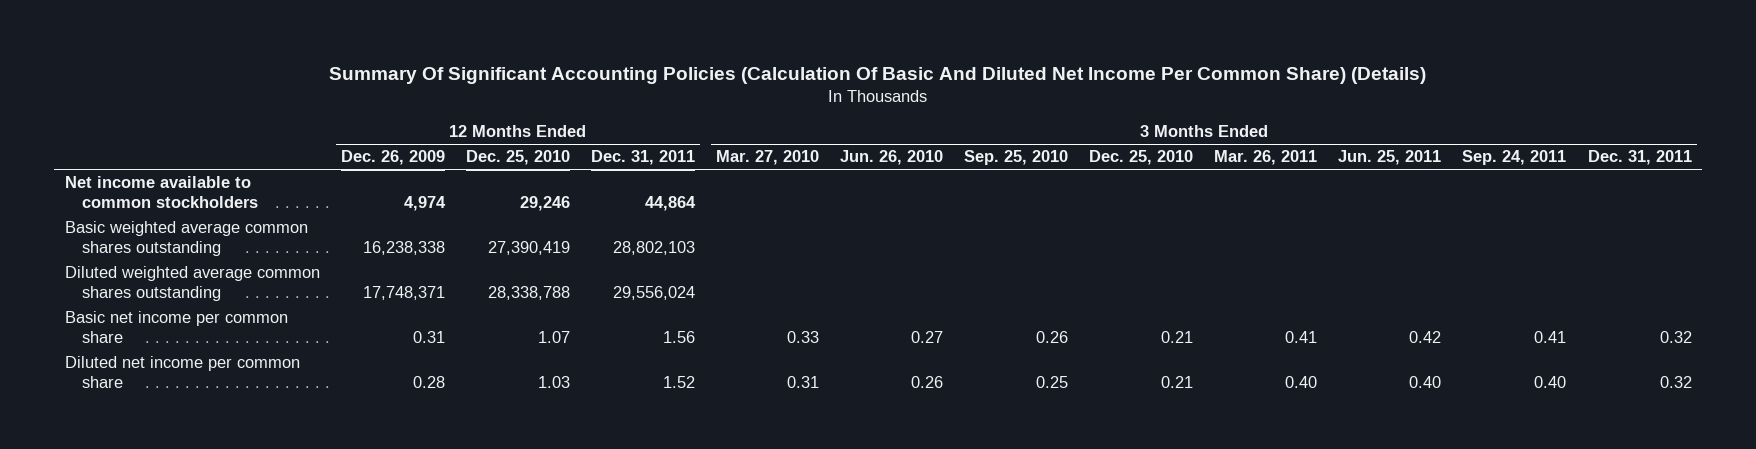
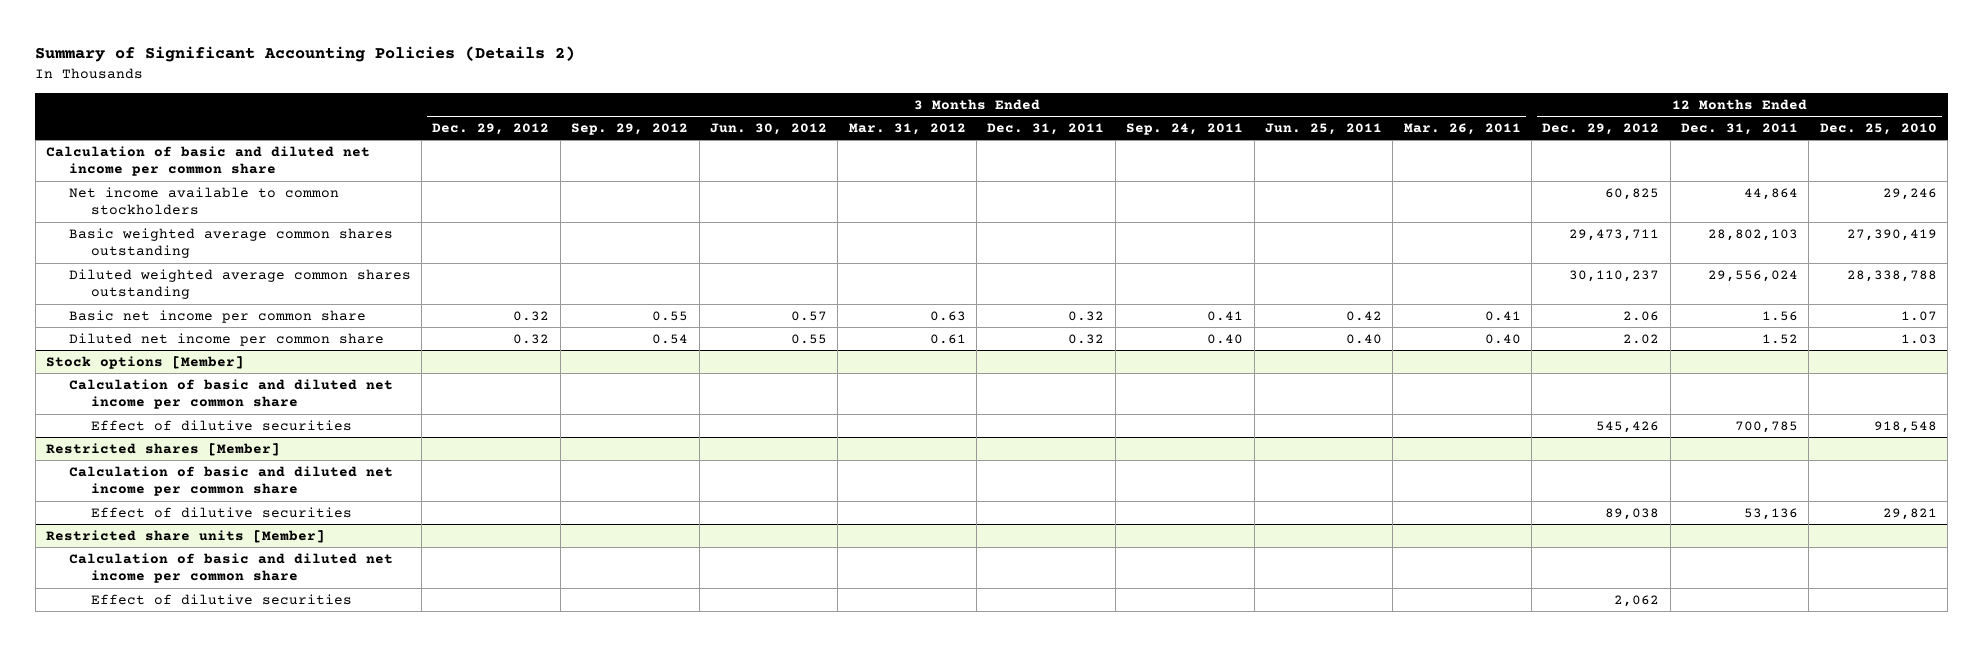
[329,66,1427,84] Summary Of Significant Accounting Policies (Calculation Of Basic And Diluted Net Income Per Common Share) (Details) -> [35,46,576,63] Summary of Significant Accounting Policies (Details 2)
[340,150,445,166] Dec. 26, 2009 -> none
[716,150,820,166] Mar. 27, 2010 -> none
[840,150,944,166] Jun. 26, 2010 -> none
[964,150,1069,166] Sep. 25, 2010 -> none
[1089,150,1194,166] Dec. 25, 2010 -> none
none -> [432,122,550,135] Dec. 29, 2012
none -> [571,122,689,135] Sep. 29, 2012
none -> [709,122,827,135] Jun. 30, 2012
none -> [848,122,966,135] Mar. 31, 2012
none -> [1542,122,1660,135] Dec. 29, 2012
none -> [46,145,371,177] Calculation of basic and diluted net income per common share
none -> [46,355,245,369] Stock options [Member]
none -> [68,378,393,410] Calculation of basic and diluted net income per common share
none -> [91,419,353,431] Effect of dilutive securities
none -> [46,442,281,456] Restricted shares [Member]
none -> [68,465,393,497] Calculation of basic and diluted net income per common share
none -> [91,506,353,518] Effect of dilutive securities
none -> [46,529,326,543] Restricted share units [Member]
none -> [68,552,393,584] Calculation of basic and diluted net income per common share
none -> [91,593,353,605] Effect of dilutive securities

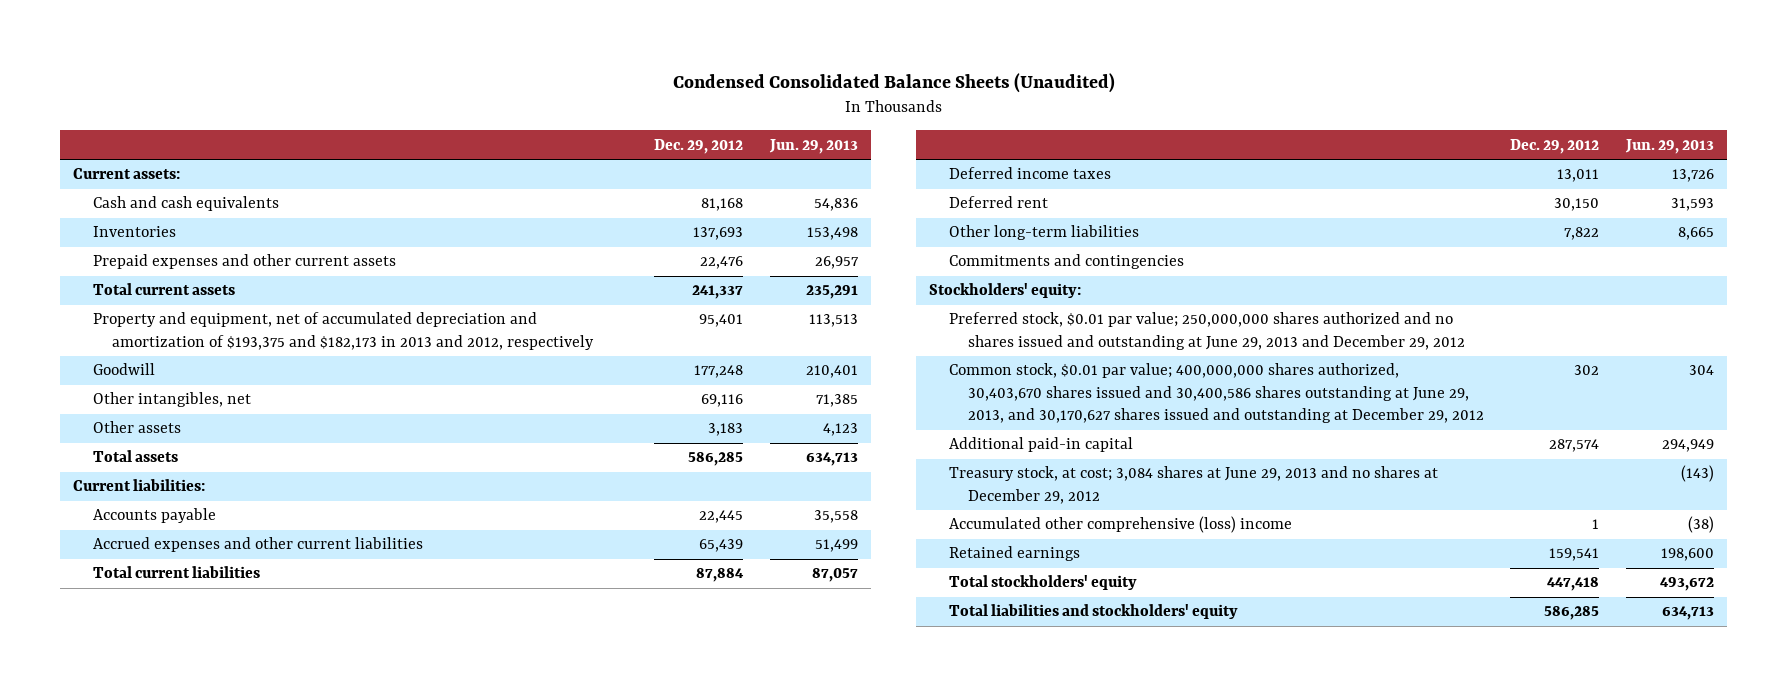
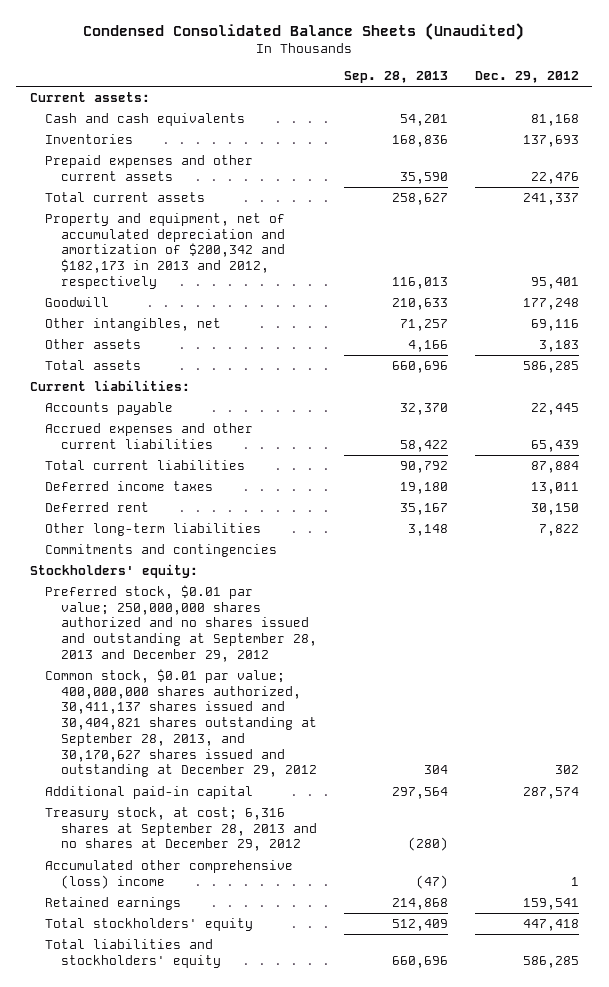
[768,138,858,154] Jun. 29, 2013 -> none
none -> [343,71,448,84] Sep. 28, 2013
[92,312,594,350] Property and equipment, net of accumulated depreciation and amortization of $193,375 and $182,173 in 2013 and 2012, respectively -> [45,212,286,289] Property and equipment, net of accumulated depreciation and amortization of $200,342 and $182,173 in 2013 and 2012, respectively
[948,312,1465,350] Preferred stock, $0.01 par value; 250,000,000 shares authorized and no shares issued and outstanding at June 29, 2013 and December 29, 2012 -> [45,584,317,662] Preferred stock, $0.01 par value; 250,000,000 shares authorized and no shares issued and outstanding at September 28, 2013 and December 29, 2012
[948,363,1484,424] Common stock, $0.01 par value; 400,000,000 shares authorized, 30,403,670 shares issued and 30,400,586 shares outstanding at June 29, 2013, and 30,170,627 shares issued and outstanding at December 29, 2012 -> [45,668,317,778] Common stock, $0.01 par value; 400,000,000 shares authorized, 30,411,137 shares issued and 30,404,821 shares outstanding at September 28, 2013, and 30,170,627 shares issued and outstanding at December 29, 2012
[948,466,1438,504] Treasury stock, at cost; 3,084 shares at June 29, 2013 and no shares at December 29, 2012 -> [45,806,317,852] Treasury stock, at cost; 6,316 shares at September 28, 2013 and no shares at December 29, 2012

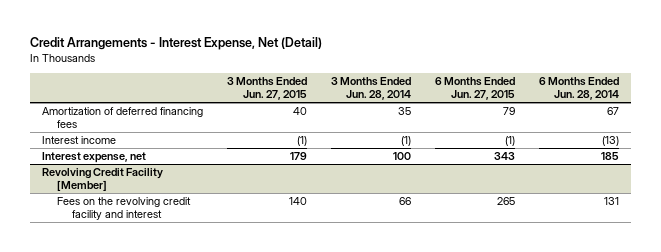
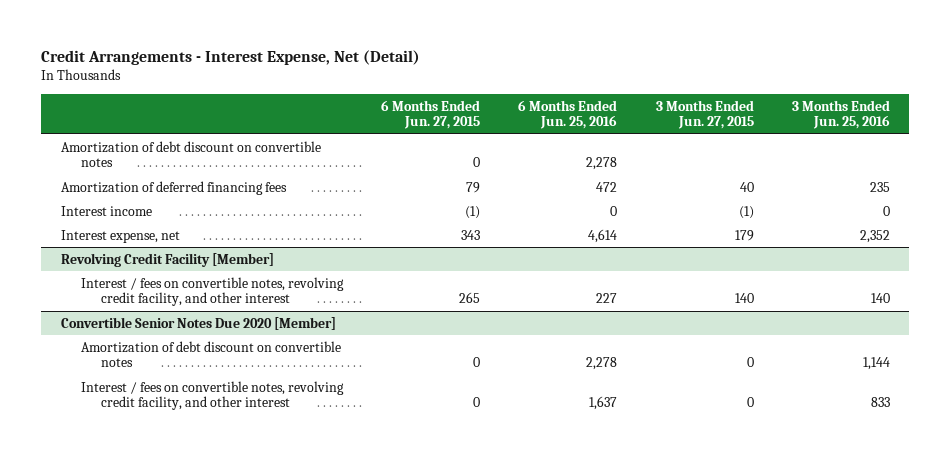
[331,77,412,101] 3 Months Ended Jun. 28, 2014 -> none
[539,77,620,101] 6 Months Ended Jun. 28, 2014 -> none
none -> [518,99,618,130] 6 Months Ended Jun. 25, 2016
none -> [791,99,890,130] 3 Months Ended Jun. 25, 2016
none -> [60,140,321,168] Amortization of debt discount on convertible notes
[56,197,191,221] Fees on the revolving credit facility and interest -> [80,276,344,307] Interest / fees on convertible notes, revolving credit facility, and other interest
none -> [60,316,336,330] Convertible Senior Notes Due 2020 [Member]
none -> [80,340,341,368] Amortization of debt discount on convertible notes
none -> [80,380,344,411] Interest / fees on convertible notes, revolving credit facility, and other interest

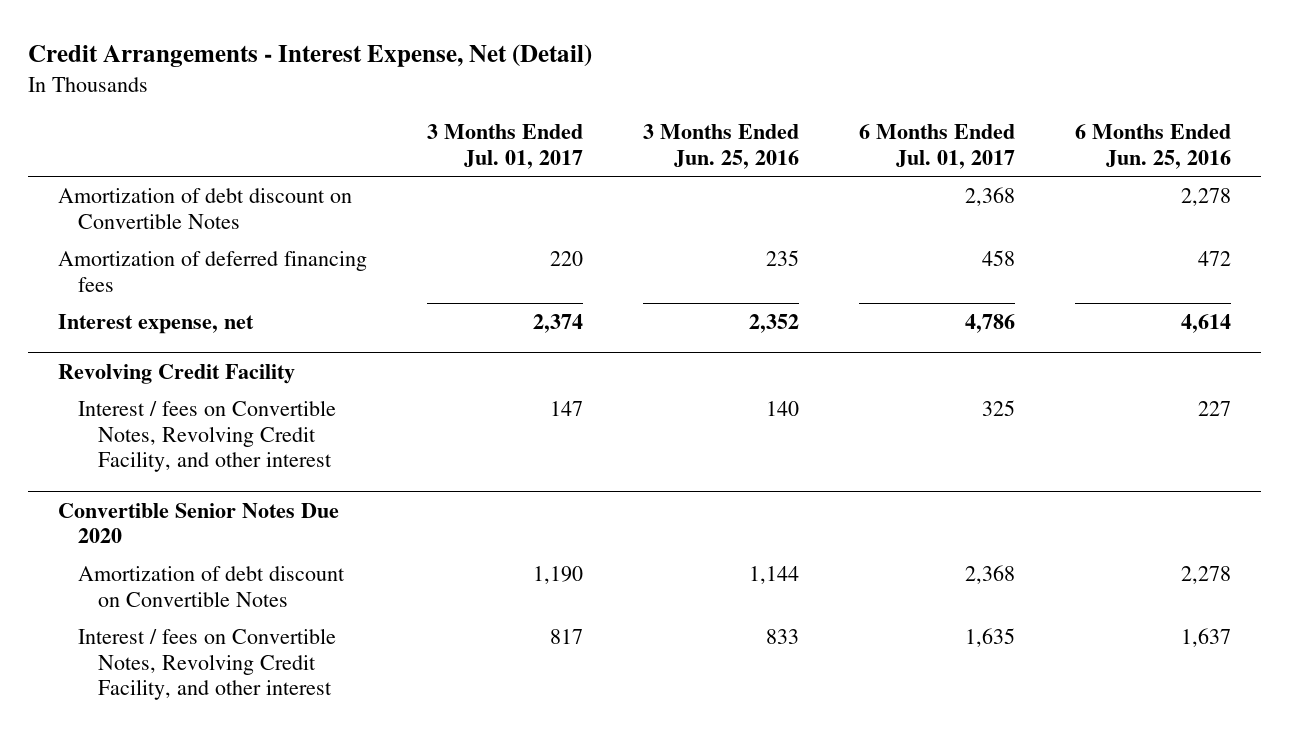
[381,99,481,130] 6 Months Ended Jun. 27, 2015 -> none
[655,99,754,130] 3 Months Ended Jun. 27, 2015 -> none
none -> [426,124,583,170] 3 Months Ended Jul. 01, 2017
none -> [858,124,1015,170] 6 Months Ended Jul. 01, 2017
[60,140,321,168] Amortization of debt discount on convertible notes -> [57,187,352,229] Amortization of debt discount on Convertible Notes
[60,205,152,216] Interest income -> none
[60,252,274,267] Revolving Credit Facility [Member] -> [57,363,295,384] Revolving Credit Facility
[80,276,344,307] Interest / fees on convertible notes, revolving credit facility, and other interest -> [78,399,337,473] Interest / fees on Convertible Notes, Revolving Credit Facility, and other interest
[60,316,336,330] Convertible Senior Notes Due 2020 [Member] -> [57,502,339,544] Convertible Senior Notes Due 2020
[80,340,341,368] Amortization of debt discount on convertible notes -> [78,565,346,607] Amortization of debt discount on Convertible Notes
[80,380,344,411] Interest / fees on convertible notes, revolving credit facility, and other interest -> [78,627,337,701] Interest / fees on Convertible Notes, Revolving Credit Facility, and other interest

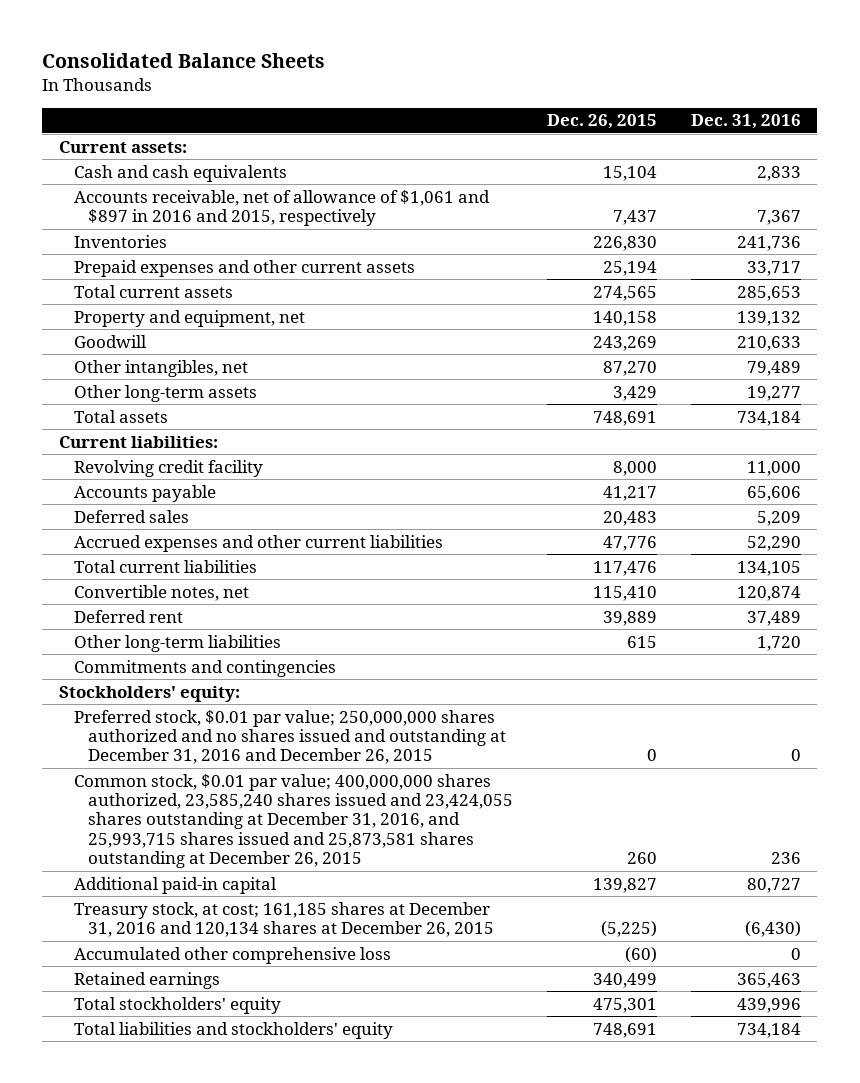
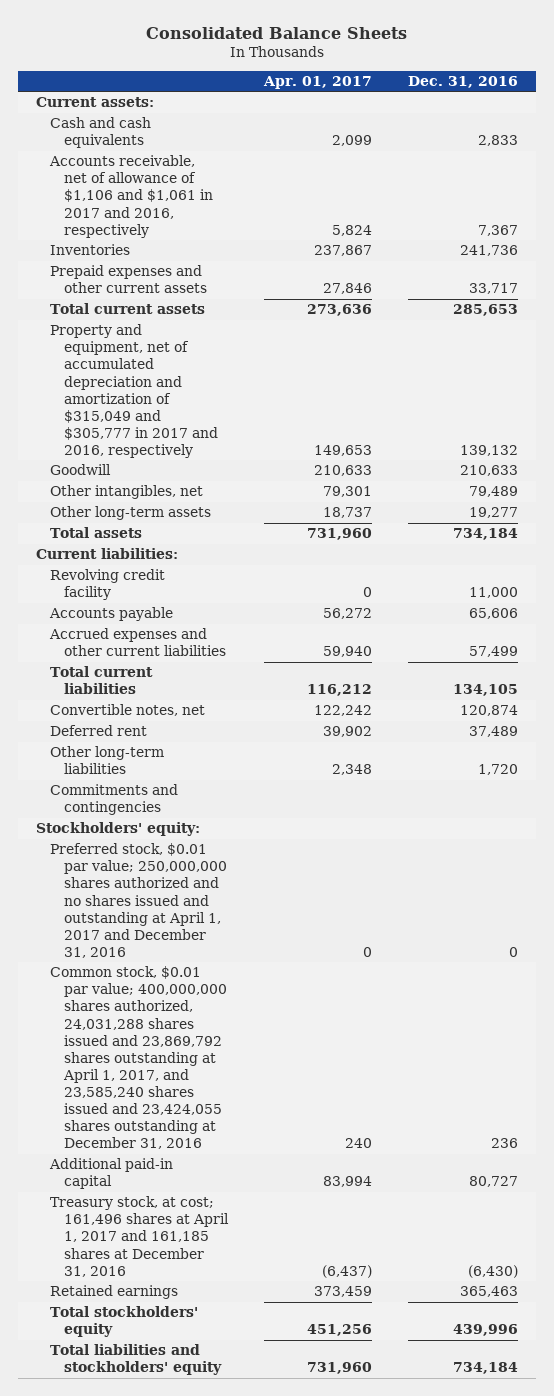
[546,114,657,130] Dec. 26, 2015 -> none
none -> [262,75,372,89] Apr. 01, 2017
[73,189,490,227] Accounts receivable, net of allowance of $1,061 and $897 in 2016 and 2015, respectively -> [48,155,213,238] Accounts receivable, net of allowance of $1,106 and $1,061 in 2017 and 2016, respectively
[73,309,305,327] Property and equipment, net -> [49,324,218,459] Property and equipment, net of accumulated depreciation and amortization of $315,049 and $305,777 in 2017 and 2016, respectively
[73,509,189,523] Deferred sales -> none
[746,535,801,551] 52,290 -> [468,646,518,658] 57,499
[73,709,507,765] Preferred stock, $0.01 par value; 250,000,000 shares authorized and no shares issued and outstanding at December 31, 2016 and December 26, 2015 -> [49,843,227,958] Preferred stock, $0.01 par value; 250,000,000 shares authorized and no shares issued and outstanding at April 1, 2017 and December 31, 2016
[73,773,514,869] Common stock, $0.01 par value; 400,000,000 shares authorized, 23,585,240 shares issued and 23,424,055 shares outstanding at December 31, 2016, and 25,993,715 shares issued and 25,873,581 shares outstanding at December 26, 2015 -> [49,966,227,1150] Common stock, $0.01 par value; 400,000,000 shares authorized, 24,031,288 shares issued and 23,869,792 shares outstanding at April 1, 2017, and 23,585,240 shares issued and 23,424,055 shares outstanding at December 31, 2016
[73,946,391,964] Accumulated other comprehensive loss -> none
[73,901,495,938] Treasury stock, at cost; 161,185 shares at December 31, 2016 and 120,134 shares at December 26, 2015 -> [49,1196,229,1277] Treasury stock, at cost; 161,496 shares at April 1, 2017 and 161,185 shares at December 31, 2016

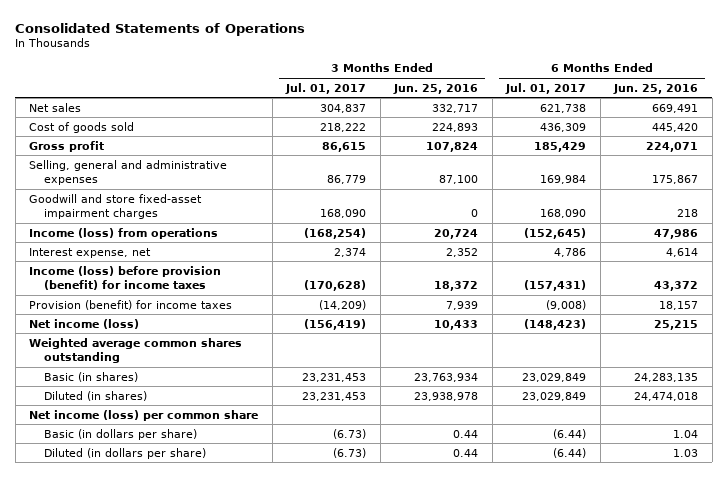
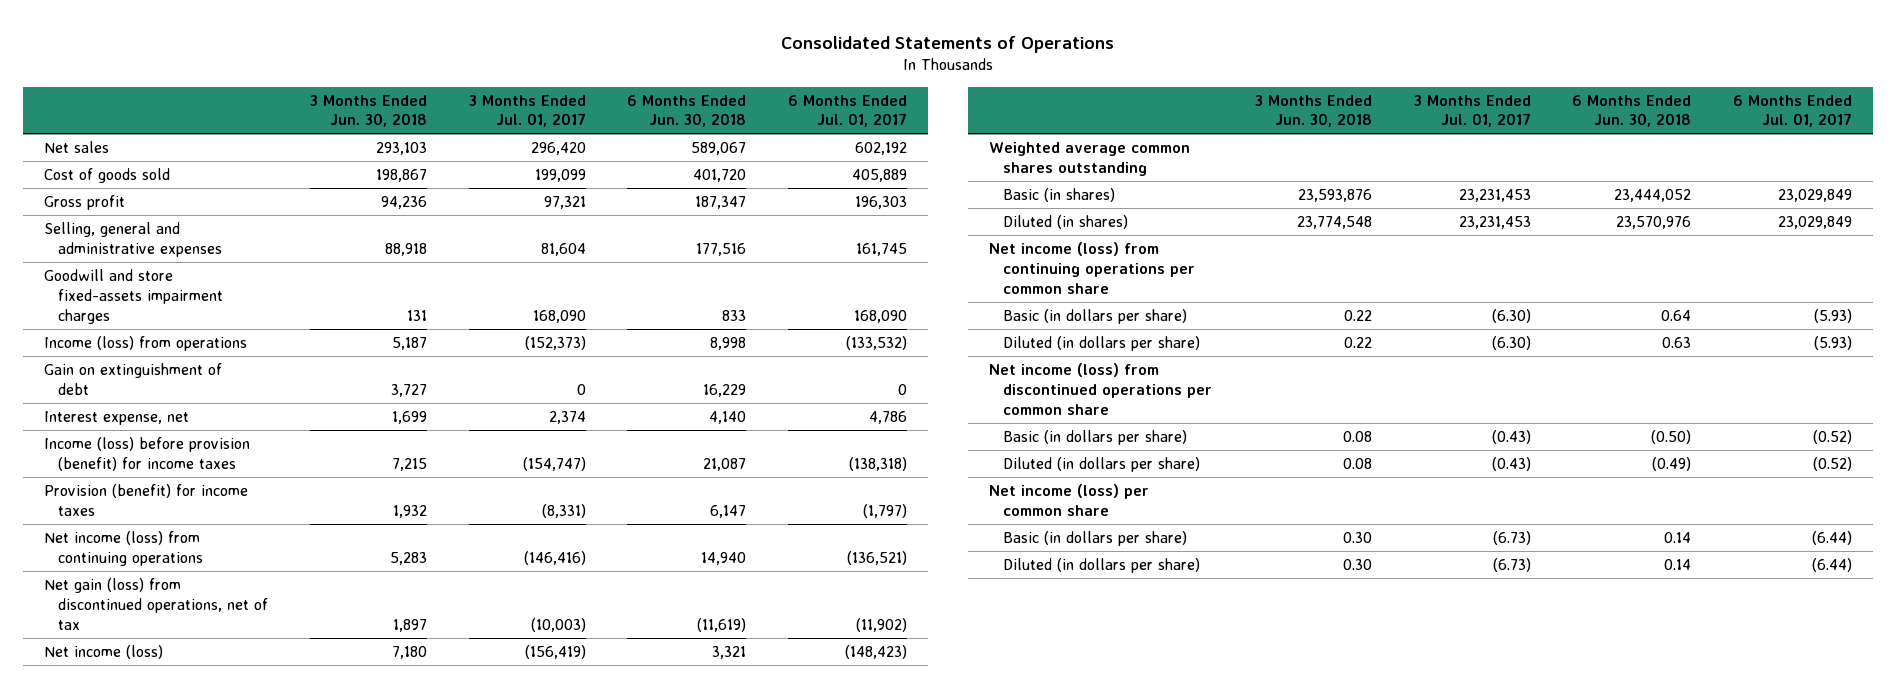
[393,83,479,94] Jun. 25, 2016 -> none
[613,83,699,94] Jun. 25, 2016 -> none
none -> [310,94,428,128] 3 Months Ended Jun. 30, 2018
none -> [627,94,747,128] 6 Months Ended Jun. 30, 2018
[320,103,367,113] 304,837 -> [530,141,586,155] 296,420
[540,103,587,113] 621,738 -> [855,141,908,155] 602,192
[320,122,367,132] 218,222 -> [534,168,586,182] 199,099
[540,122,587,132] 436,309 -> [852,168,908,182] 405,889
[322,141,367,152] 86,615 -> [543,195,586,209] 97,321
[534,141,587,152] 185,429 -> [855,195,908,209] 196,303
[327,175,367,185] 86,779 -> [540,242,586,256] 81,604
[540,175,587,185] 169,984 -> [856,242,908,256] 161,745
[29,193,203,220] Goodwill and store fixed-asset impairment charges -> [44,268,224,324] Goodwill and store fixed-assets impairment charges
[304,227,367,239] (168,254) -> [524,335,586,350] (152,373)
[524,227,587,239] (152,645) -> [846,335,908,350] (133,532)
none -> [44,362,223,395] Gain on extinguishment of debt
[304,280,367,292] (170,628) -> [522,456,586,471] (154,747)
[524,280,587,292] (157,431) -> [849,456,908,471] (138,318)
[319,299,367,310] (14,209) -> [541,503,586,518] (8,331)
[546,299,587,310] (9,008) -> [863,503,908,518] (1,797)
none -> [44,530,204,566] Net income (loss) from continuing operations
none -> [44,577,269,630] Net gain (loss) from discontinued operations, net of tax
none -> [989,241,1196,294] Net income (loss) from continuing operations per common share
none -> [1003,308,1188,324] Basic (in dollars per share)
none -> [1003,335,1201,351] Diluted (in dollars per share)
none -> [989,362,1213,415] Net income (loss) from discontinued operations per common share
none -> [1003,429,1188,445] Basic (in dollars per share)
none -> [1003,456,1201,472] Diluted (in dollars per share)

